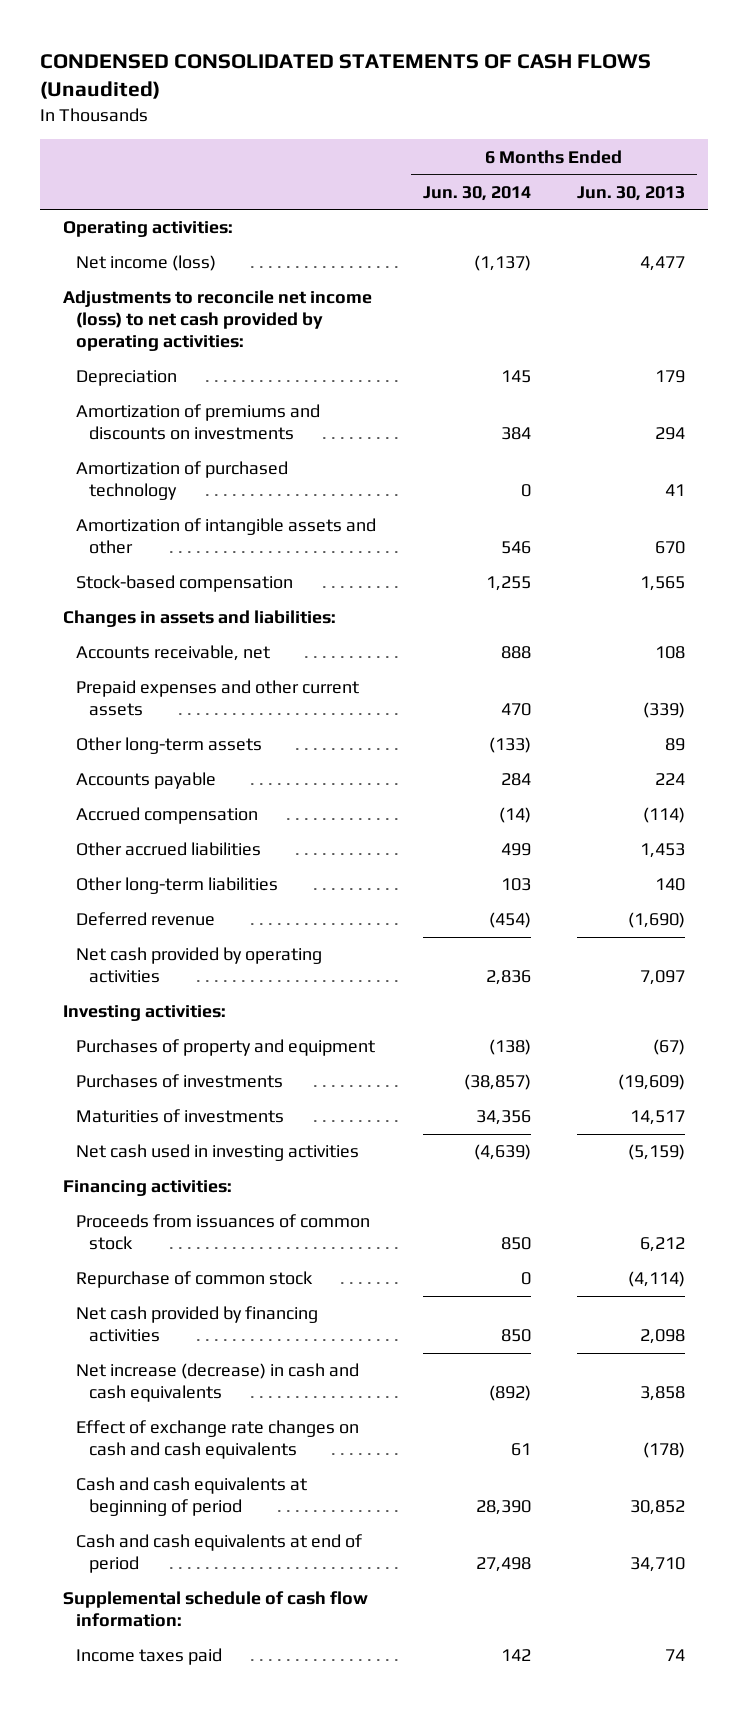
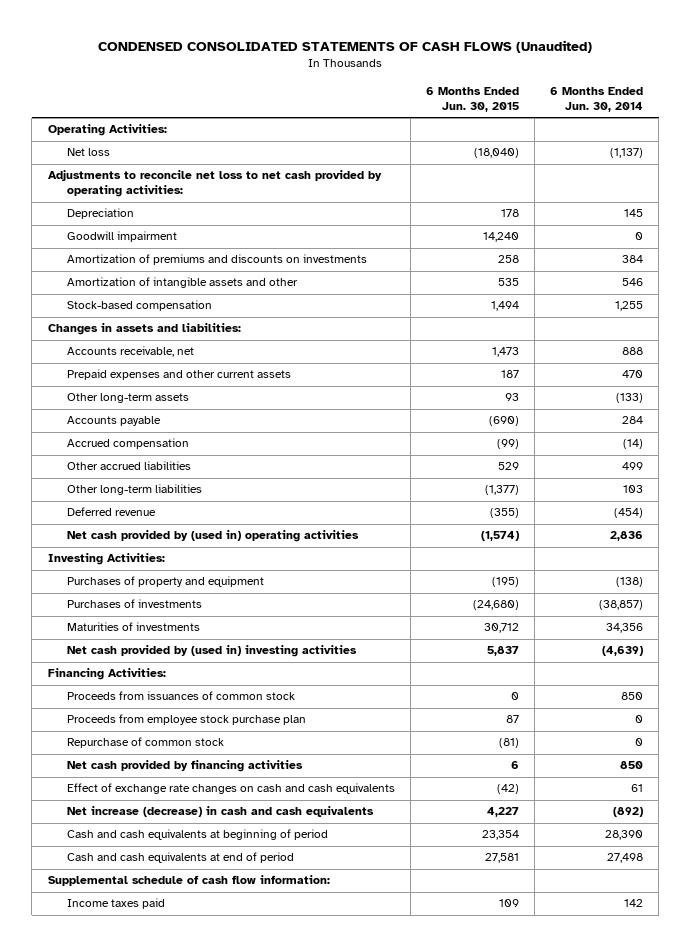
[576,185,685,201] Jun. 30, 2013 -> none
none -> [426,87,520,112] 6 Months Ended Jun. 30, 2015
[63,221,234,238] Operating activities: -> [47,124,167,137] Operating Activities:
[76,255,217,272] Net income (loss) -> [66,148,110,157] Net loss
[63,290,373,352] Adjustments to reconcile net income (loss) to net cash provided by operating activities: -> [47,170,382,198] Adjustments to reconcile net loss to net cash provided by operating activities:
none -> [66,231,177,243] Goodwill impairment
[76,461,289,501] Amortization of purchased technology -> none
[76,947,323,984] Net cash provided by operating activities -> [66,530,359,543] Net cash provided by (used in) operating activities
[63,1005,227,1022] Investing activities: -> [47,553,165,566] Investing Activities:
[76,1144,360,1162] Net cash used in investing activities -> [66,645,357,658] Net cash provided by (used in) investing activities
[63,1180,233,1197] Financing activities: -> [47,668,166,681] Financing Activities:
none -> [66,714,306,726] Proceeds from employee stock purchase plan
[76,1363,360,1403] Net increase (decrease) in cash and cash equivalents -> [66,806,374,818] Net increase (decrease) in cash and cash equivalents

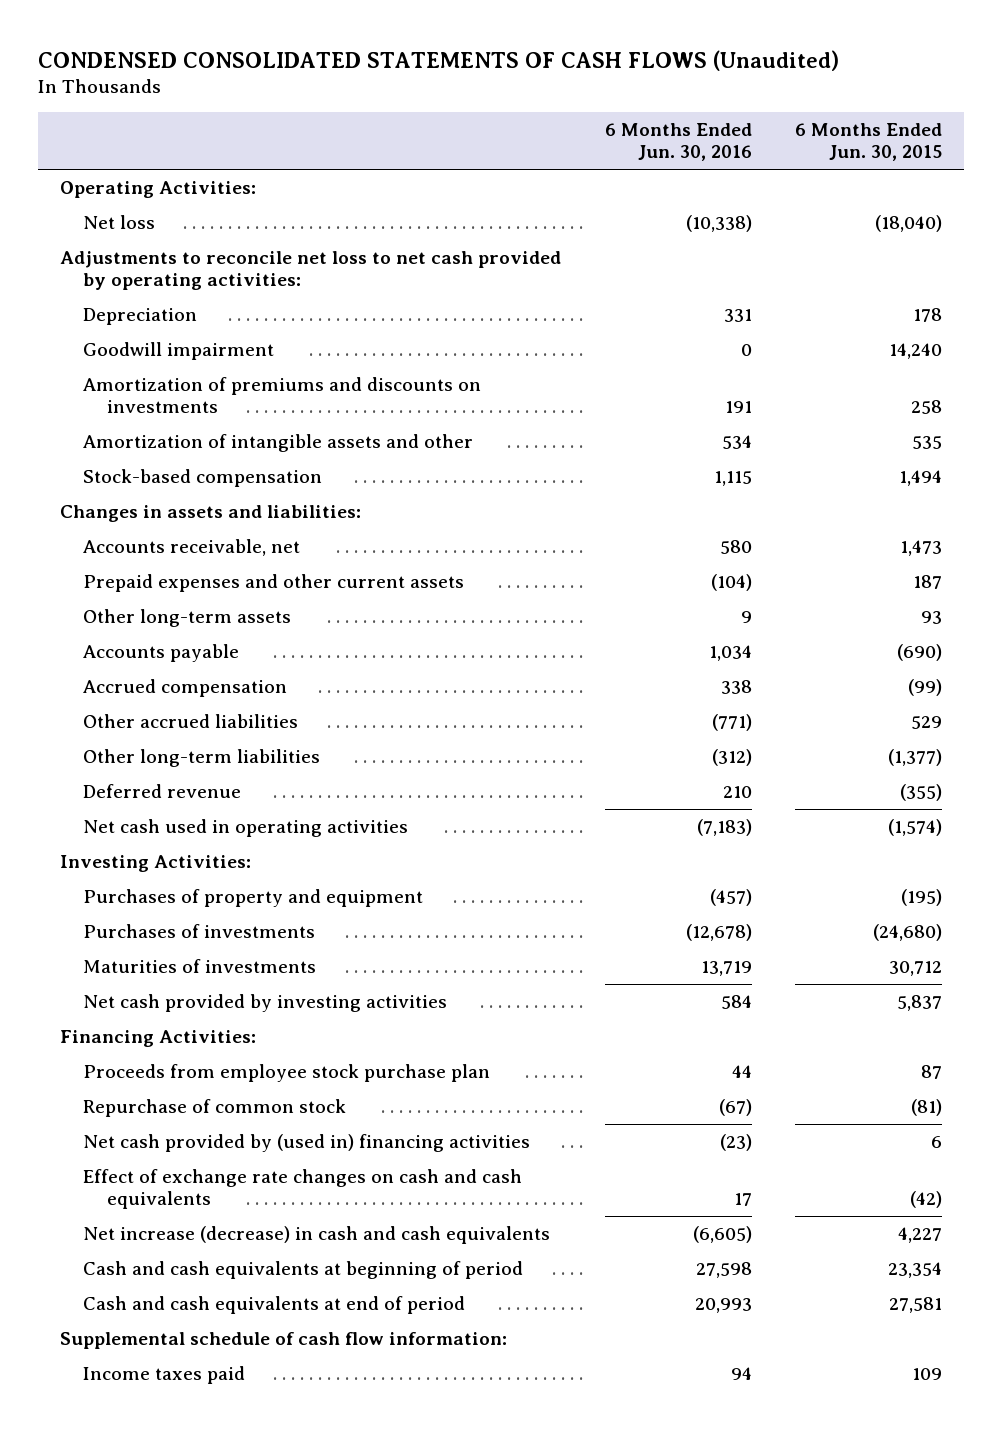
[550,87,644,112] 6 Months Ended Jun. 30, 2014 -> none
none -> [604,123,752,162] 6 Months Ended Jun. 30, 2016
[66,530,359,543] Net cash provided by (used in) operating activities -> [83,819,409,838] Net cash used in operating activities
[66,645,357,658] Net cash provided by (used in) investing activities -> [83,994,448,1013] Net cash provided by investing activities
[66,691,295,701] Proceeds from issuances of common stock -> none
[66,760,303,773] Net cash provided by financing activities -> [83,1134,531,1153] Net cash provided by (used in) financing activities

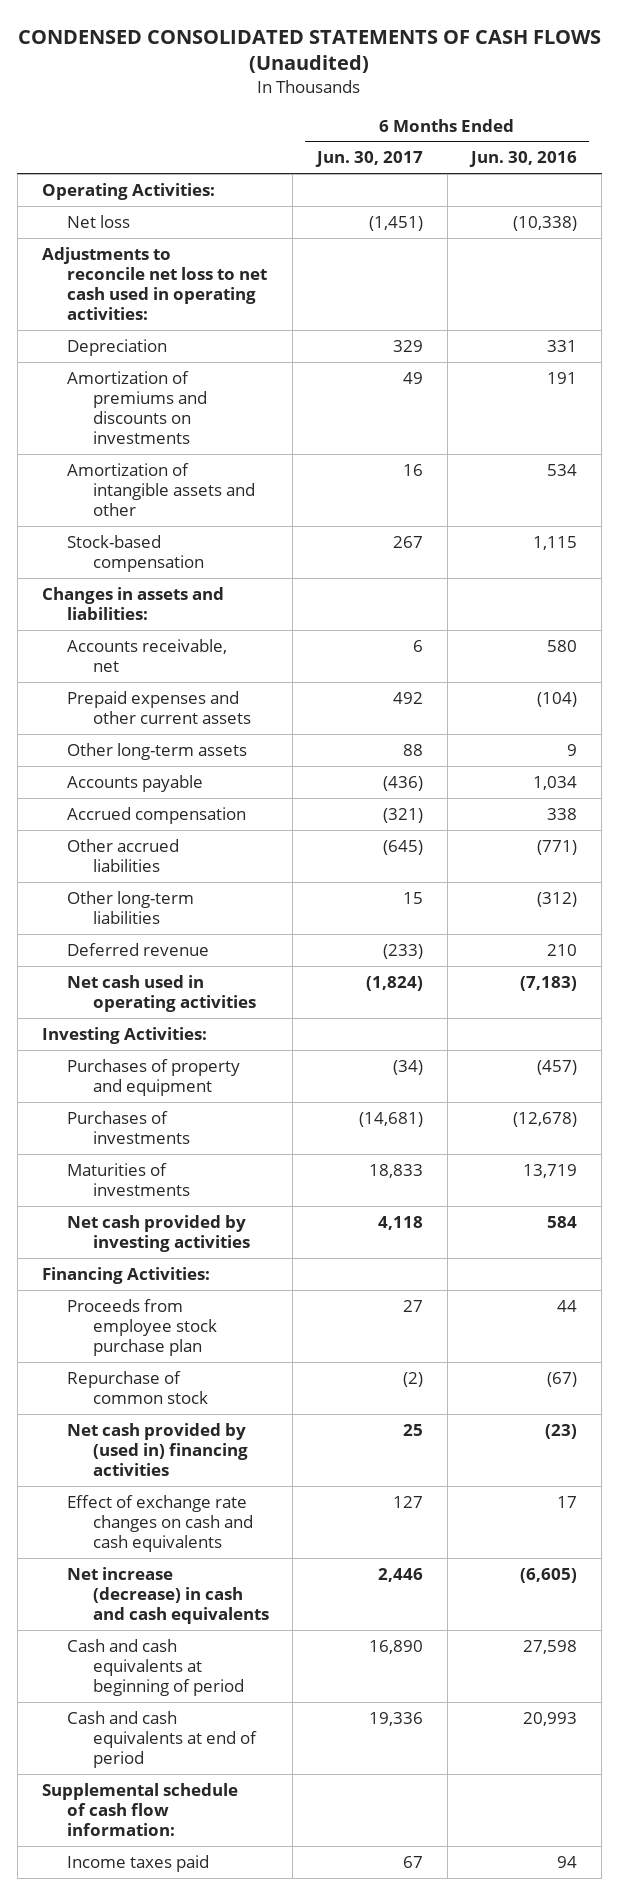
[795,123,943,162] 6 Months Ended Jun. 30, 2015 -> none
none -> [314,151,423,168] Jun. 30, 2017
[59,251,561,291] Adjustments to reconcile net loss to net cash provided by operating activities: -> [41,246,268,321] Adjustments to reconcile net loss to net cash used in operating activities:
[83,342,275,361] Goodwill impairment -> none

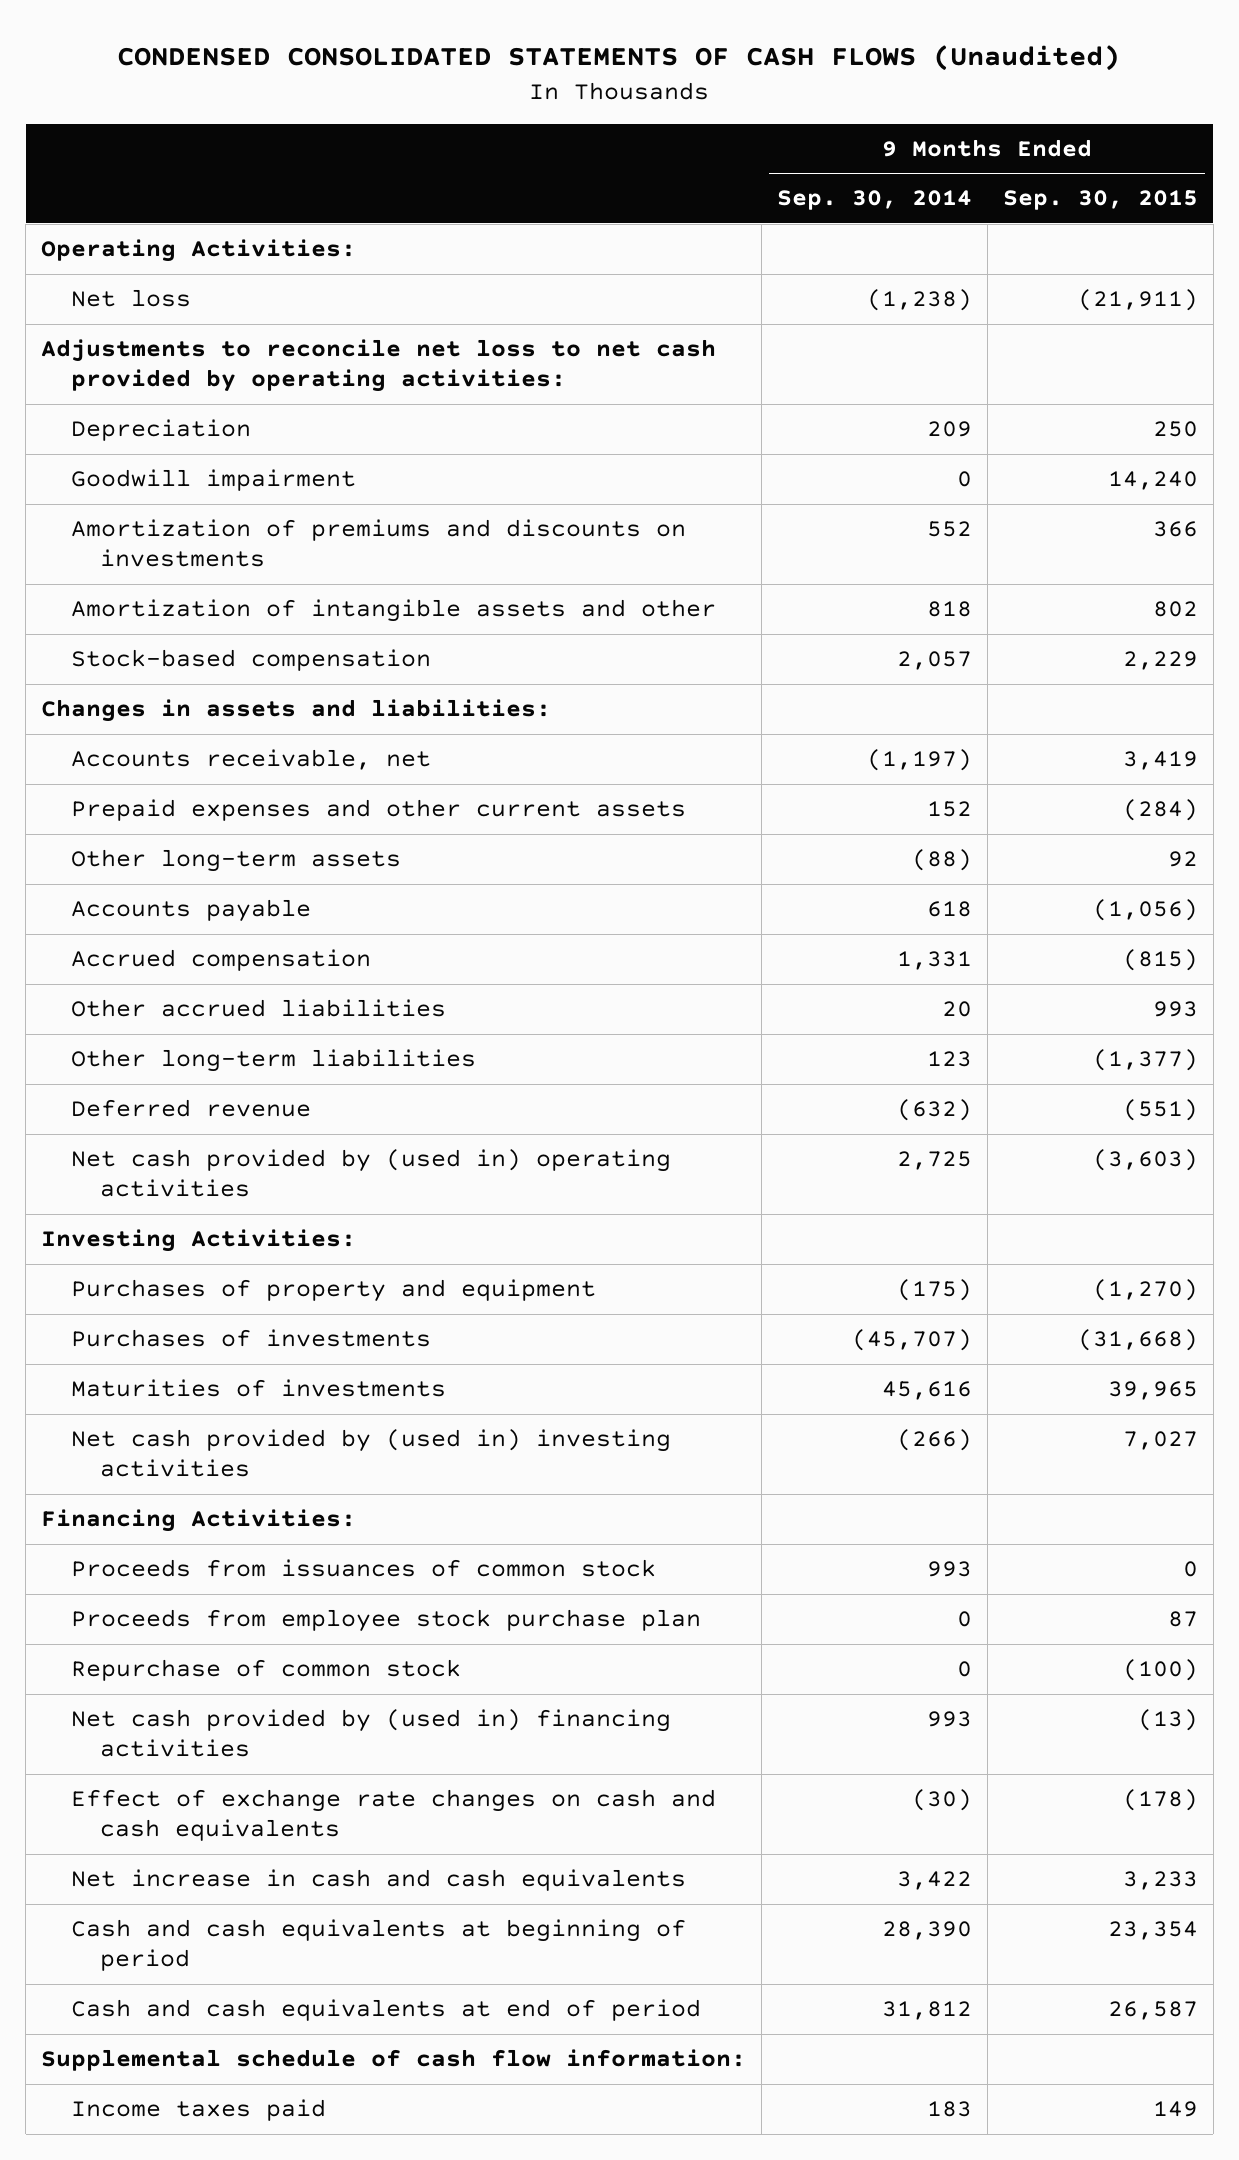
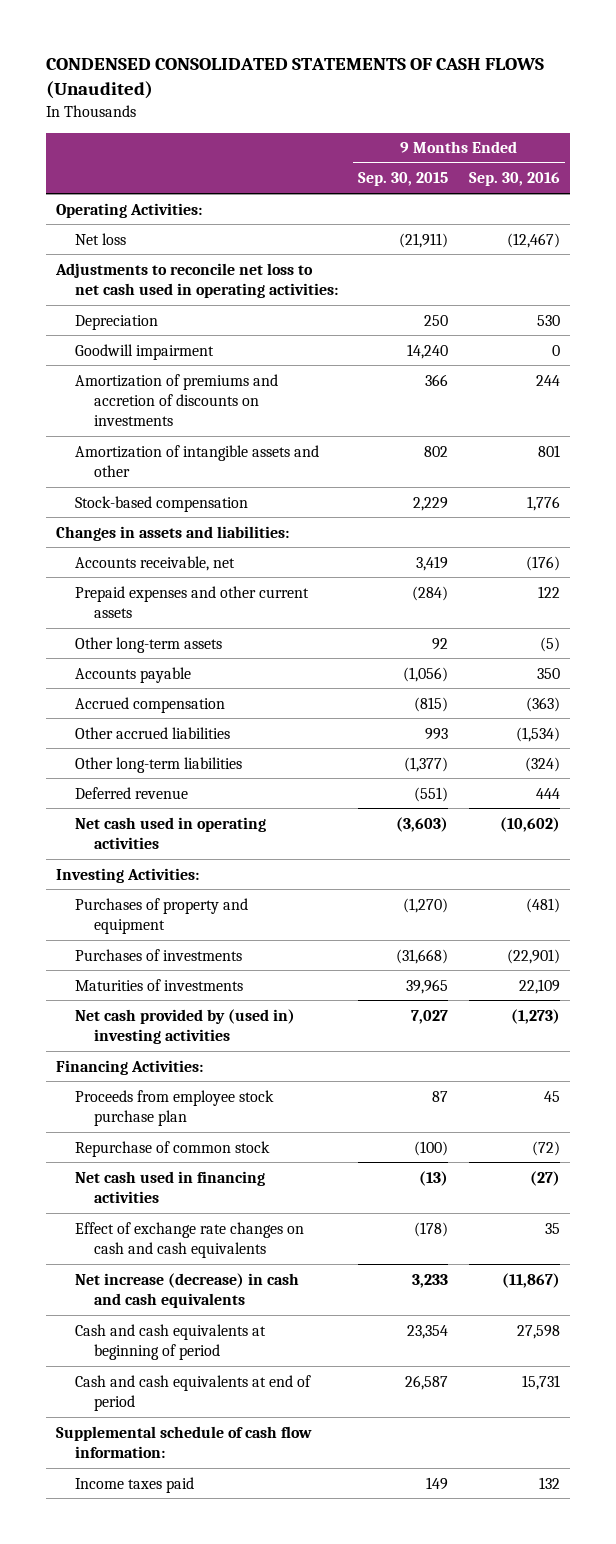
[776,190,972,211] Sep. 30, 2014 -> none
none -> [468,172,560,187] Sep. 30, 2016
[41,339,717,393] Adjustments to reconcile net loss to net cash provided by operating activities: -> [54,262,339,298] Adjustments to reconcile net loss to net cash used in operating activities:
[70,519,686,568] Amortization of premiums and discounts on investments -> [75,373,279,427] Amortization of premiums and accretion of discounts on investments
[70,1149,671,1198] Net cash provided by (used in) operating activities -> [75,816,267,849] Net cash used in operating activities
[70,1559,656,1578] Proceeds from issuances of common stock -> none
[70,1709,671,1758] Net cash provided by (used in) financing activities -> [75,1170,266,1203] Net cash used in financing activities
[70,1869,686,1892] Net increase in cash and cash equivalents -> [75,1272,300,1308] Net increase (decrease) in cash and cash equivalents

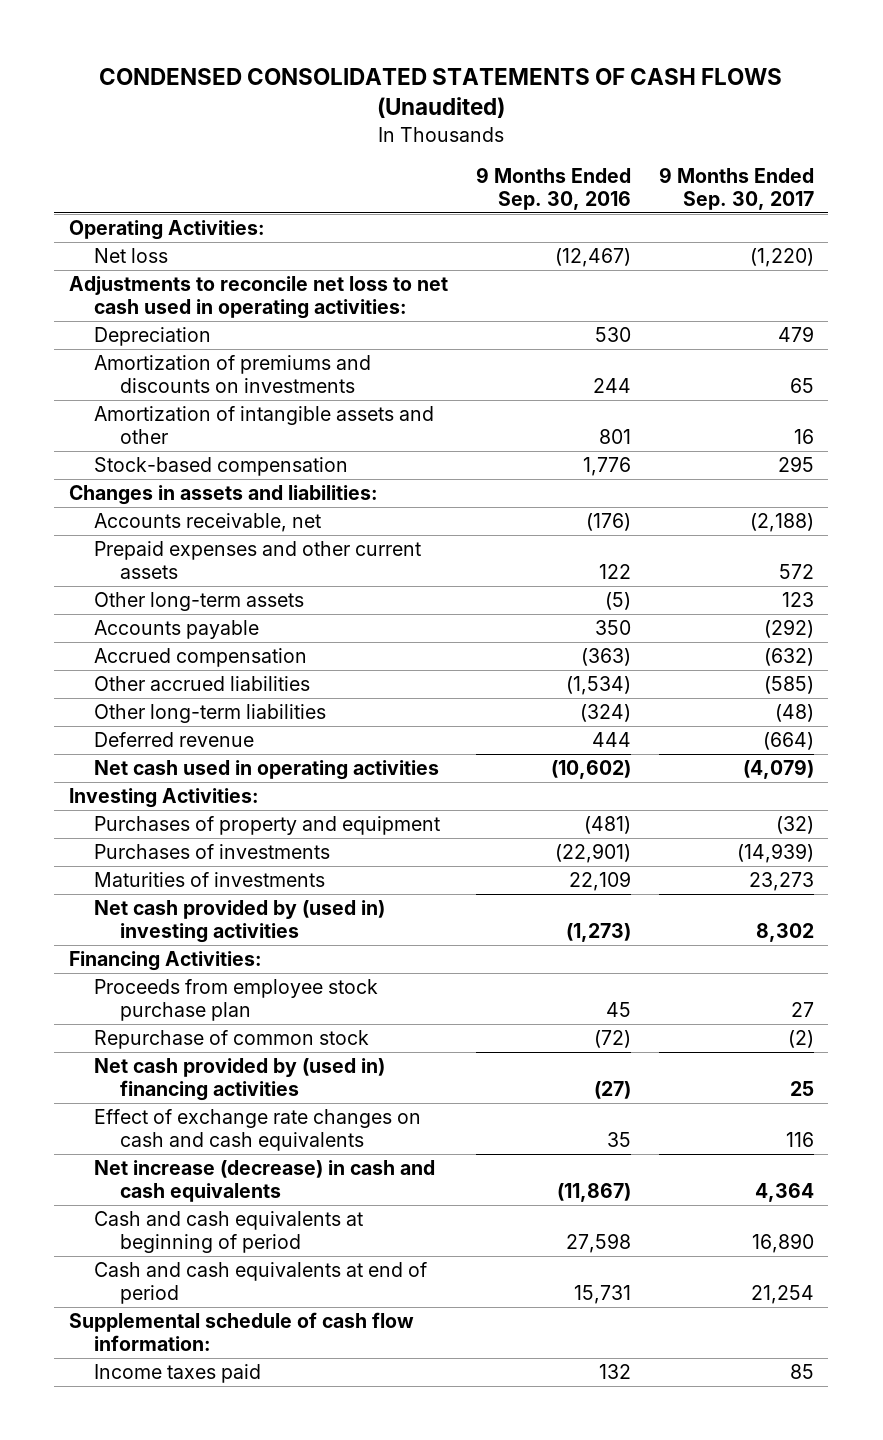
[358,172,449,187] Sep. 30, 2015 -> none
none -> [659,166,815,210] 9 Months Ended Sep. 30, 2017
[75,343,215,360] Goodwill impairment -> none
[75,373,279,427] Amortization of premiums and accretion of discounts on investments -> [94,355,372,394] Amortization of premiums and discounts on investments
[75,1170,266,1203] Net cash used in financing activities -> [94,1058,386,1102] Net cash provided by (used in) financing activities

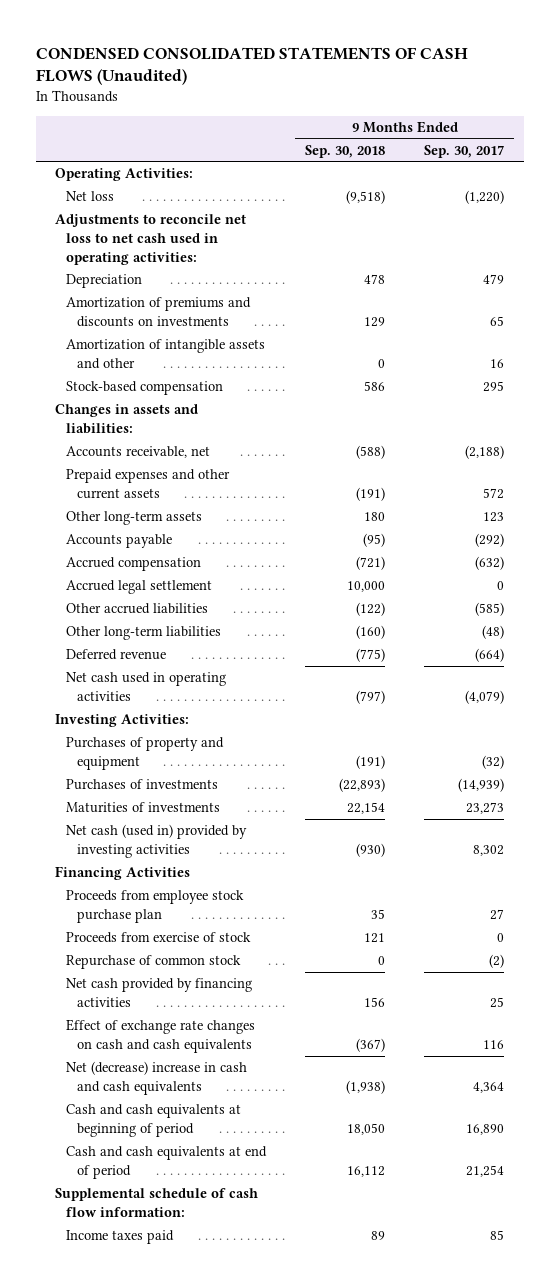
[475,166,631,210] 9 Months Ended Sep. 30, 2016 -> none
none -> [305,144,386,158] Sep. 30, 2018
none -> [65,580,212,595] Accrued legal settlement
[94,900,386,944] Net cash provided by (used in) investing activities -> [65,824,247,858] Net cash (used in) provided by investing activities
[68,951,262,972] Financing Activities: -> [55,866,191,881] Financing Activities
none -> [65,932,251,944] Proceeds from exercise of stock
[94,1058,386,1102] Net cash provided by (used in) financing activities -> [65,978,252,1007] Net cash provided by financing activities
[94,1160,436,1203] Net increase (decrease) in cash and cash equivalents -> [65,1061,247,1095] Net (decrease) increase in cash and cash equivalents

